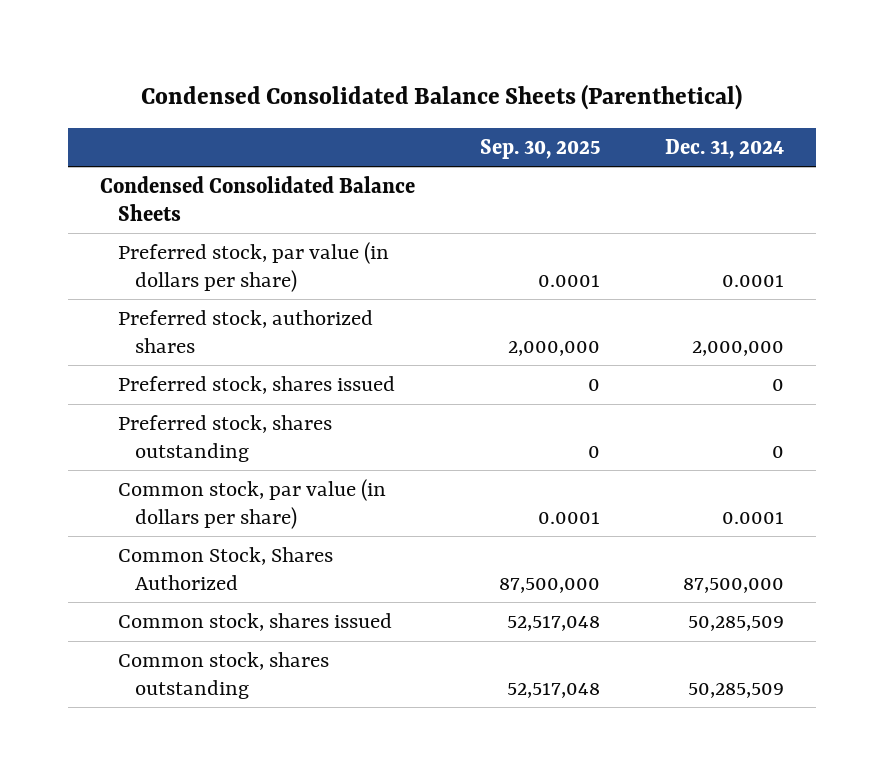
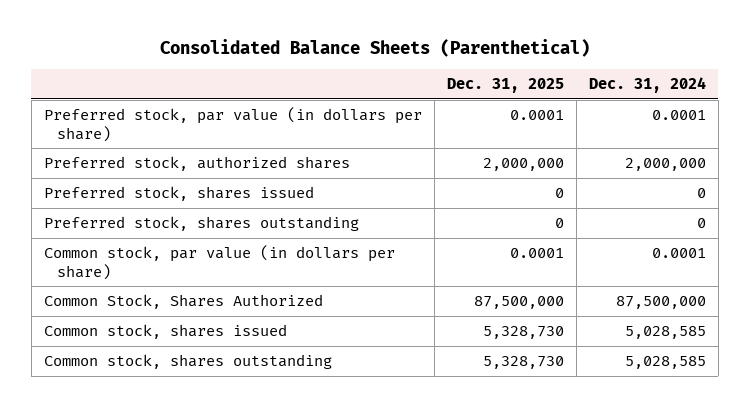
[141,84,743,111] Condensed Consolidated Balance Sheets (Parenthetical) -> [159,39,590,58] Consolidated Balance Sheets (Parenthetical)
[480,138,601,159] Sep. 30, 2025 -> none
none -> [446,78,564,94] Dec. 31, 2025
[100,176,416,221] Condensed Consolidated Balance Sheets -> none
[687,616,784,632] 50,285,509 -> [624,326,706,340] 5,028,585
[687,682,784,698] 50,285,509 -> [624,356,706,370] 5,028,585

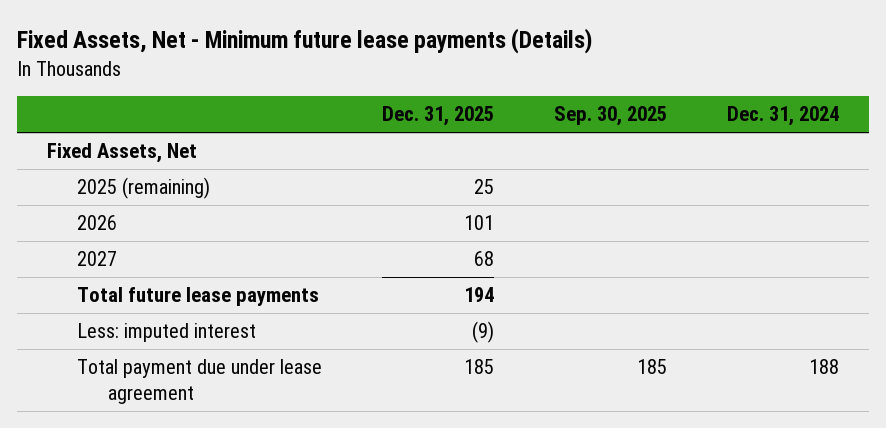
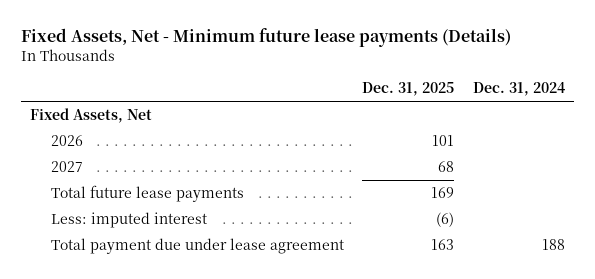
[554,106,668,127] Sep. 30, 2025 -> none
[77,177,211,200] 2025 (remaining) -> none
[464,287,495,303] 194 -> [431,187,455,199] 169
[472,321,495,344] (9) -> [436,212,455,228] (6)
[464,359,495,375] 185 -> [431,239,455,251] 163

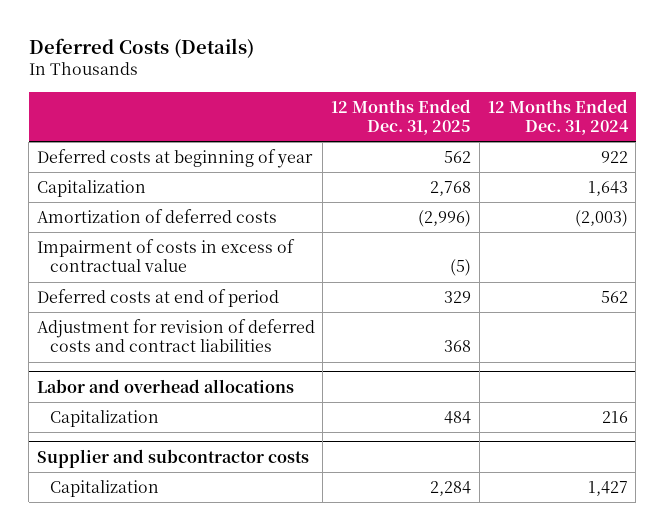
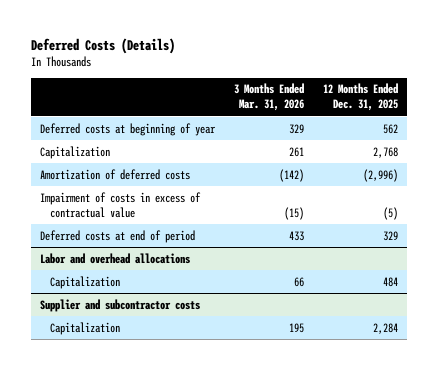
[487,98,629,135] 12 Months Ended Dec. 31, 2024 -> none
none -> [233,83,304,112] 3 Months Ended Mar. 31, 2026
[36,319,315,353] Adjustment for revision of deferred costs and contract liabilities -> none

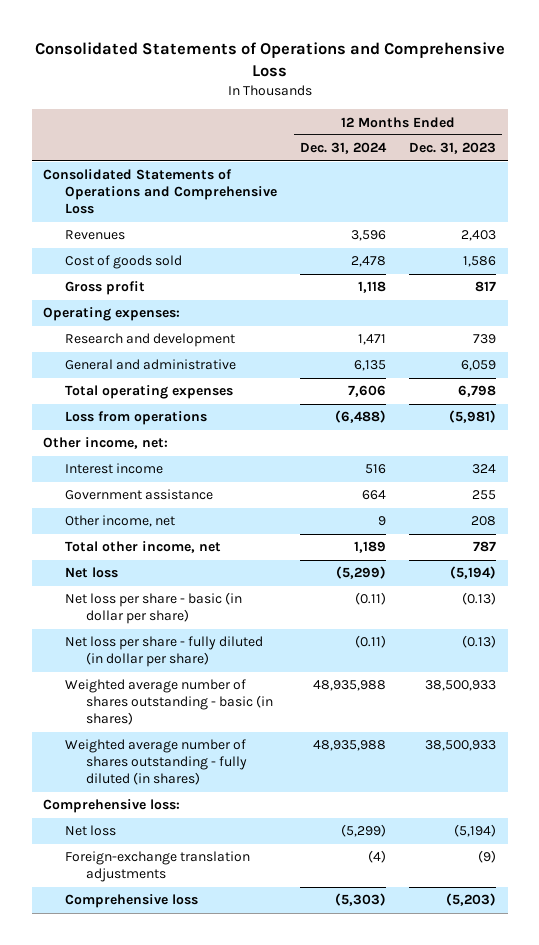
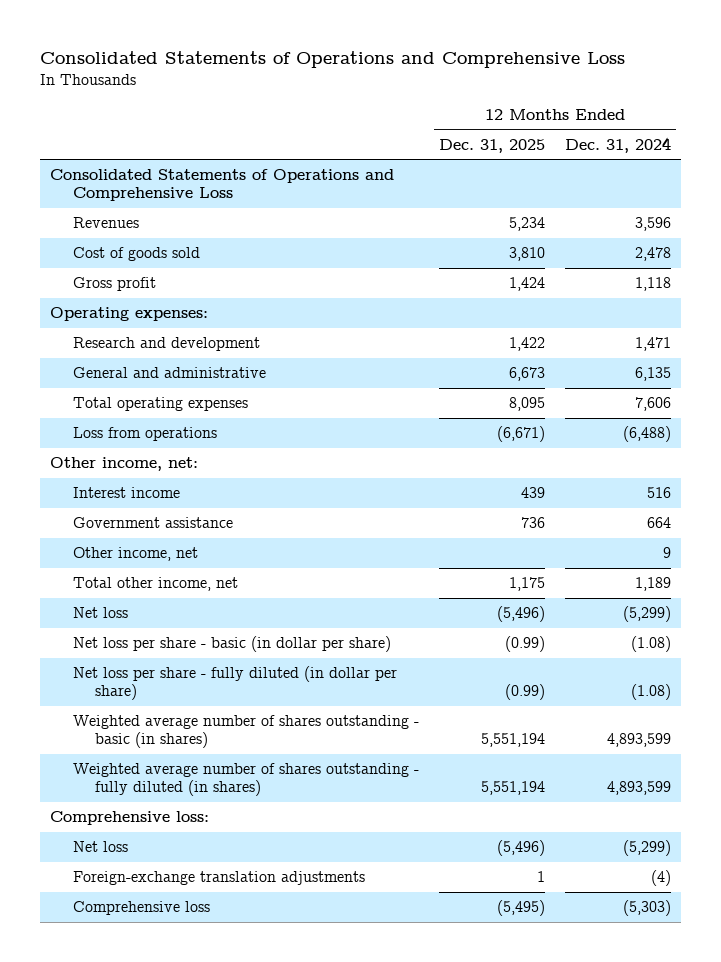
[409,142,497,155] Dec. 31, 2023 -> none
none -> [438,138,545,153] Dec. 31, 2025
[354,592,386,606] (0.11) -> [630,636,671,653] (1.08)
[354,635,386,649] (0.11) -> [630,684,671,701] (1.08)
[312,680,386,692] 48,935,988 -> [606,733,671,748] 4,893,599
[312,740,386,752] 48,935,988 -> [606,781,671,796] 4,893,599

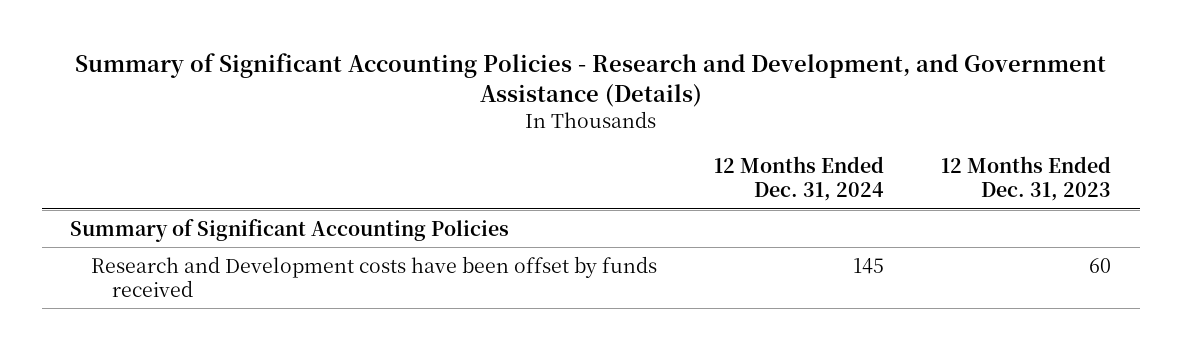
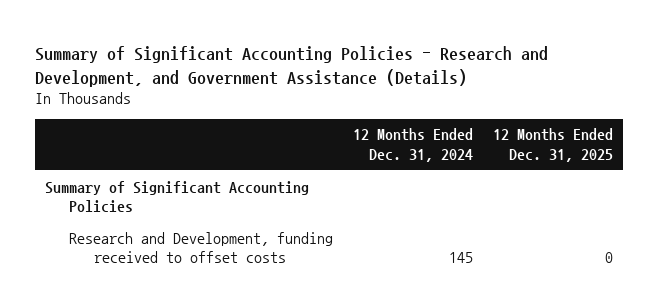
[941,155,1112,202] 12 Months Ended Dec. 31, 2023 -> none
none -> [493,128,614,163] 12 Months Ended Dec. 31, 2025
[90,255,657,298] Research and Development costs have been offset by funds received -> [69,231,334,264] Research and Development, funding received to offset costs

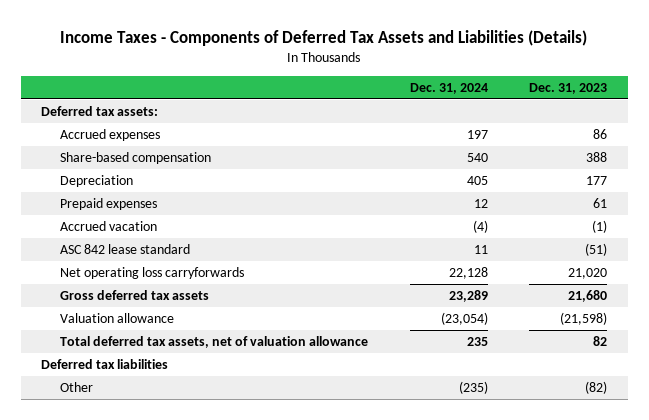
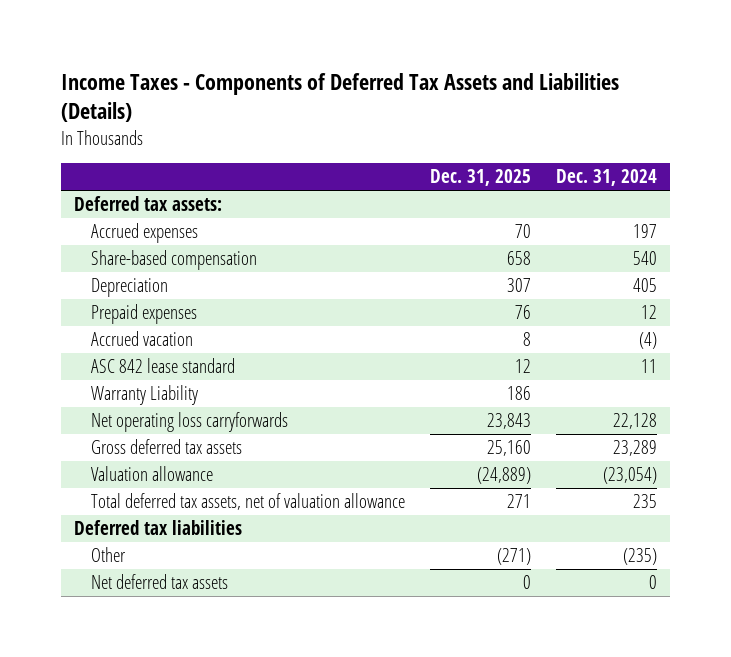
[529,83,608,95] Dec. 31, 2023 -> none
none -> [430,169,532,187] Dec. 31, 2025
none -> [91,385,199,406] Warranty Liability
none -> [91,574,229,590] Net deferred tax assets

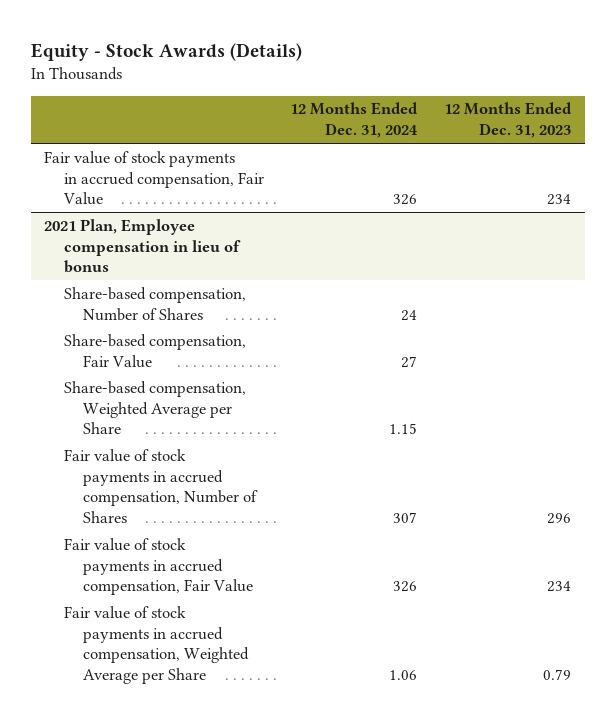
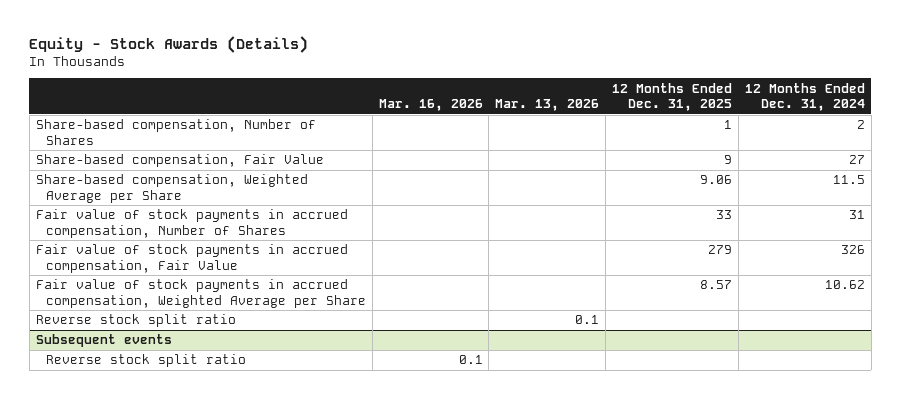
[444,102,573,139] 12 Months Ended Dec. 31, 2023 -> none
none -> [378,99,483,112] Mar. 16, 2026
none -> [495,99,600,112] Mar. 13, 2026
none -> [612,82,733,112] 12 Months Ended Dec. 31, 2025
[44,150,264,206] Fair value of stock payments in accrued compensation, Fair Value -> none
[44,218,241,274] 2021 Plan, Employee compensation in lieu of bonus -> none
[401,309,418,321] 24 -> [856,120,865,130] 2
[389,423,418,435] 1.15 -> [832,175,865,185] 11.5
[393,512,418,524] 307 -> [848,210,865,220] 31
[389,670,418,681] 1.06 -> [824,280,865,290] 10.62
none -> [35,314,236,328] Reverse stock split ratio
none -> [35,334,172,348] Subsequent events
none -> [45,354,246,368] Reverse stock split ratio

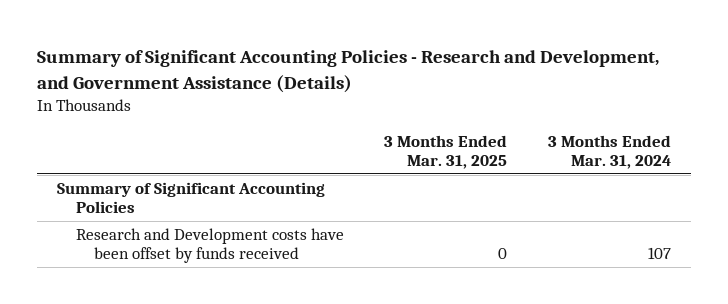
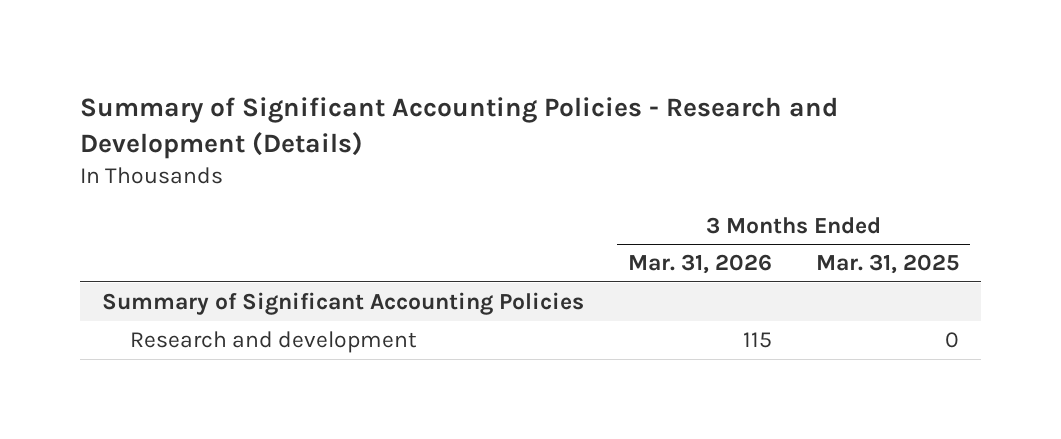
[36,49,659,93] Summary of Significant Accounting Policies - Research and Development, and Government Assistance (Details) -> [79,96,838,159] Summary of Significant Accounting Policies - Research and Development (Details)
[547,134,671,170] 3 Months Ended Mar. 31, 2024 -> none
none -> [628,254,773,275] Mar. 31, 2026
[75,227,344,264] Research and Development costs have been offset by funds received -> [130,331,418,354] Research and development

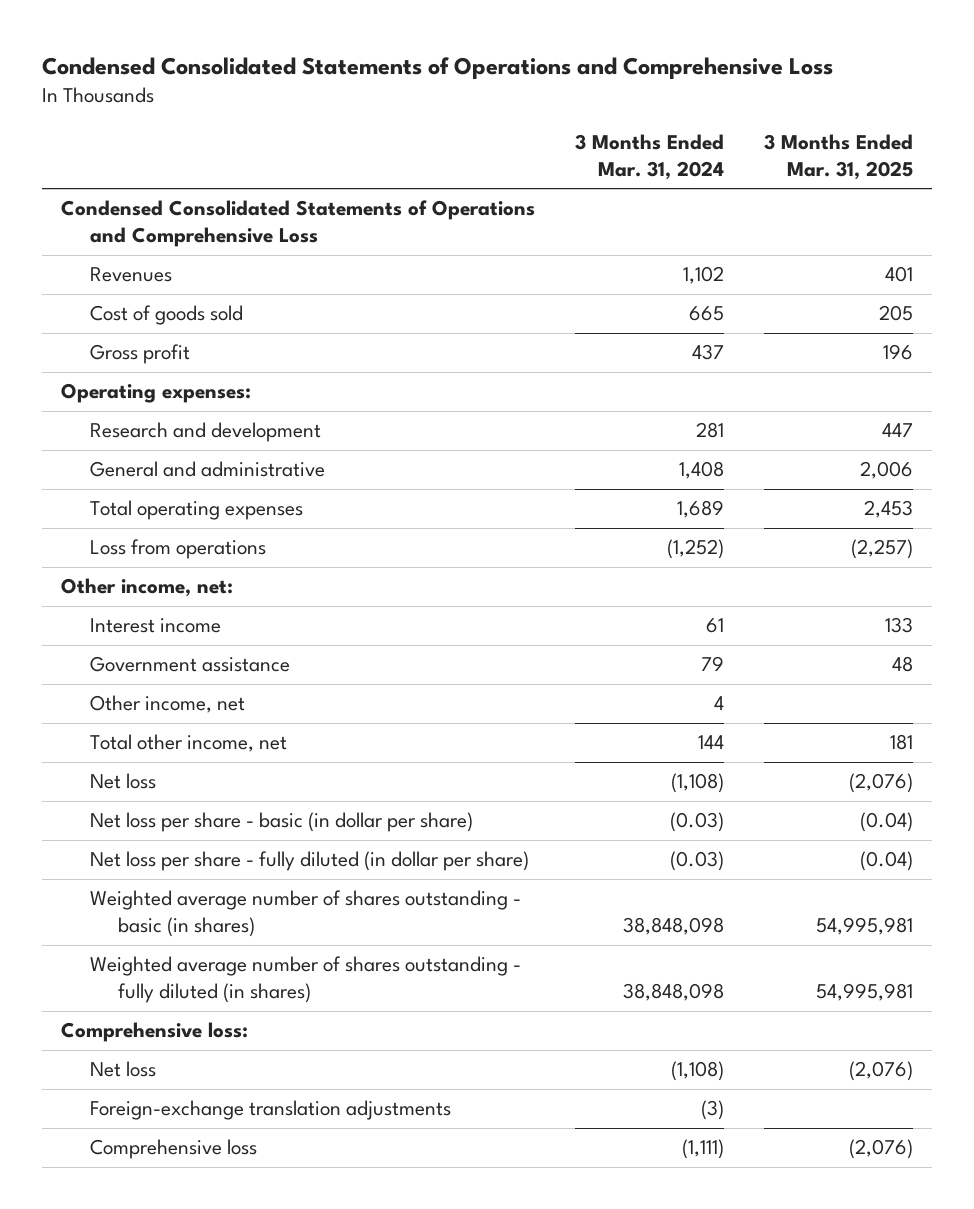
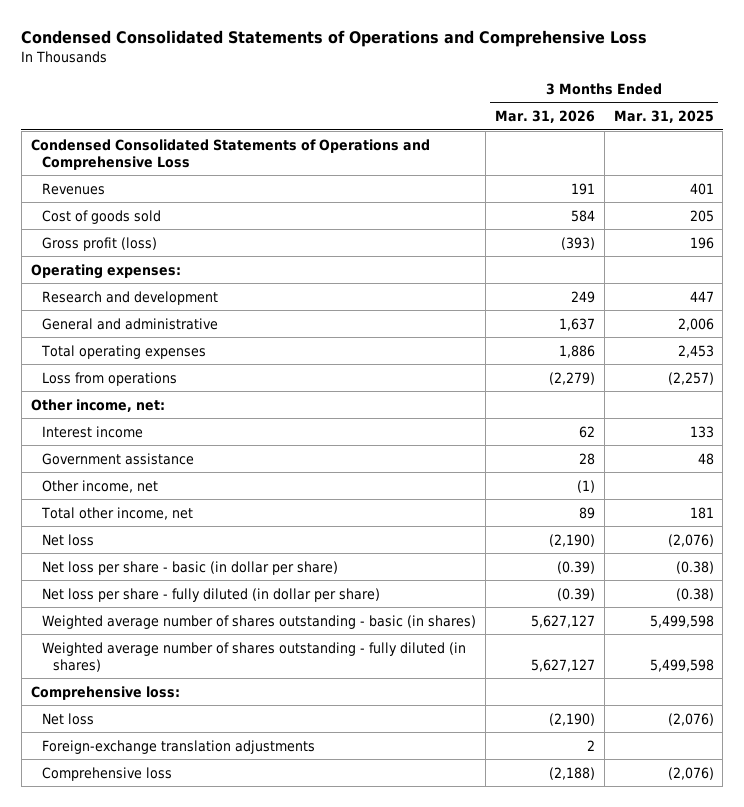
[574,134,724,180] 3 Months Ended Mar. 31, 2024 -> none
none -> [494,110,595,124] Mar. 31, 2026
[89,344,190,365] Gross profit -> [41,236,157,251] Gross profit (loss)
[859,812,913,833] (0.04) -> [675,560,714,574] (0.38)
[859,851,913,872] (0.04) -> [675,587,714,601] (0.38)
[815,916,913,935] 54,995,981 -> [649,614,714,628] 5,499,598
[815,982,913,1001] 54,995,981 -> [649,658,714,672] 5,499,598

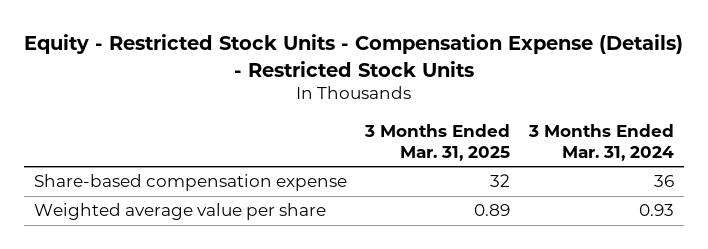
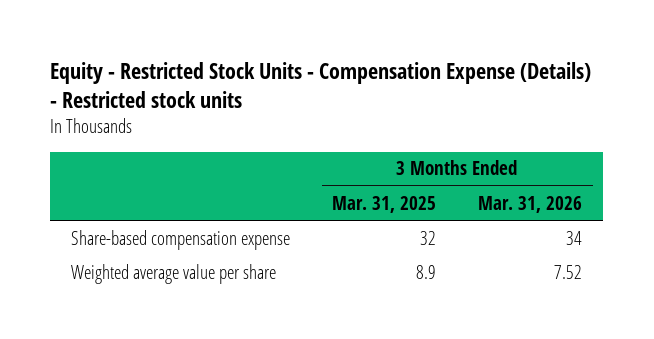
[23,34,683,77] Equity - Restricted Stock Units - Compensation Expense (Details) - Restricted Stock Units -> [50,62,592,109] Equity - Restricted Stock Units - Compensation Expense (Details) - Restricted stock units
[528,123,675,161] 3 Months Ended Mar. 31, 2024 -> none
none -> [478,195,583,213] Mar. 31, 2026
[474,204,511,217] 0.89 -> [416,264,437,279] 8.9

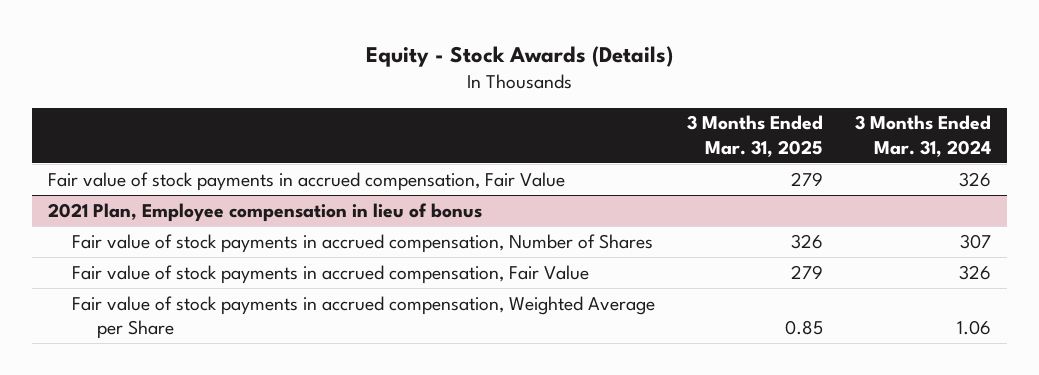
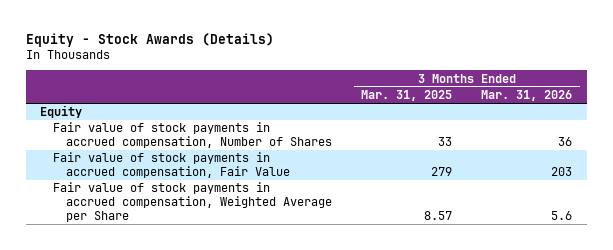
[855,115,992,157] 3 Months Ended Mar. 31, 2024 -> none
none -> [481,90,573,102] Mar. 31, 2026
[47,171,565,191] Fair value of stock payments in accrued compensation, Fair Value -> none
[47,202,482,222] 2021 Plan, Employee compensation in lieu of bonus -> none
none -> [40,105,83,119] Equity
[791,233,824,249] 326 -> [438,137,453,147] 33
[785,320,824,336] 0.85 -> [424,210,453,220] 8.57

